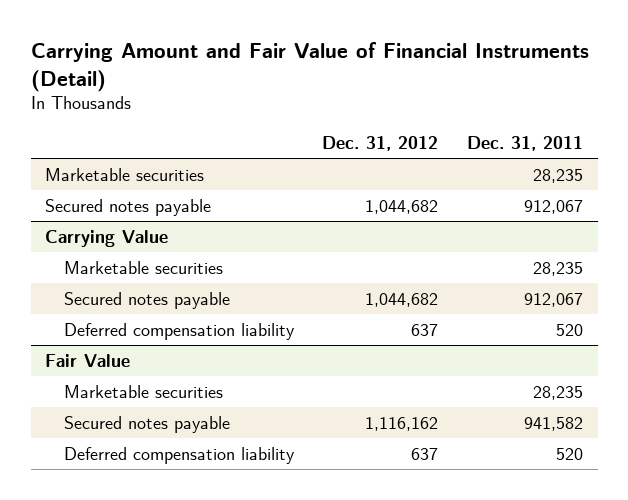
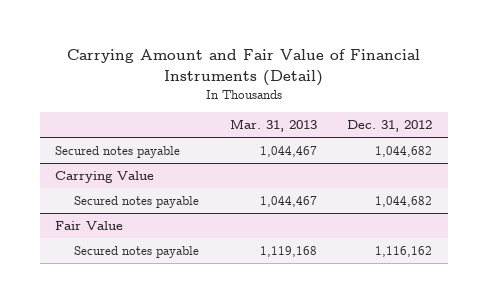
[467,136,584,152] Dec. 31, 2011 -> none
none -> [229,119,317,133] Mar. 31, 2013
[44,167,204,181] Marketable securities -> none
[63,260,223,274] Marketable securities -> none
[63,322,295,340] Deferred compensation liability -> none
[63,384,223,398] Marketable securities -> none
[63,446,295,464] Deferred compensation liability -> none

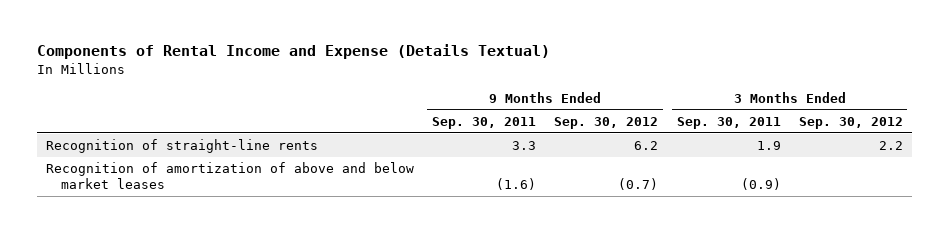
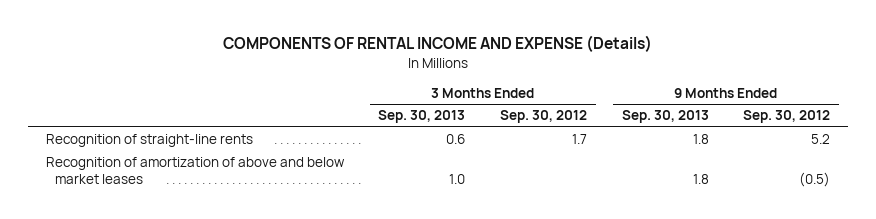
[36,44,550,60] Components of Rental Income and Expense (Details Textual) -> [223,35,653,53] COMPONENTS OF RENTAL INCOME AND EXPENSE (Details)
[432,116,537,129] Sep. 30, 2011 -> none
[676,116,781,129] Sep. 30, 2011 -> none
none -> [378,110,466,124] Sep. 30, 2013
none -> [621,110,709,124] Sep. 30, 2013
[634,141,659,151] 6.2 -> [811,134,831,145] 5.2
[878,141,903,151] 2.2 -> [572,134,588,145] 1.7
[618,178,659,191] (0.7) -> [799,172,831,188] (0.5)

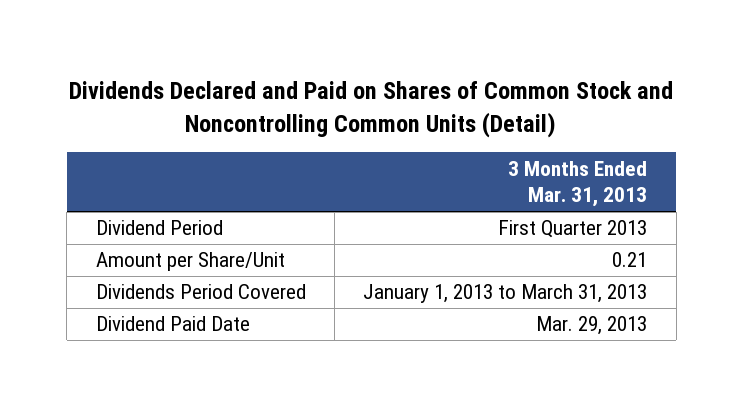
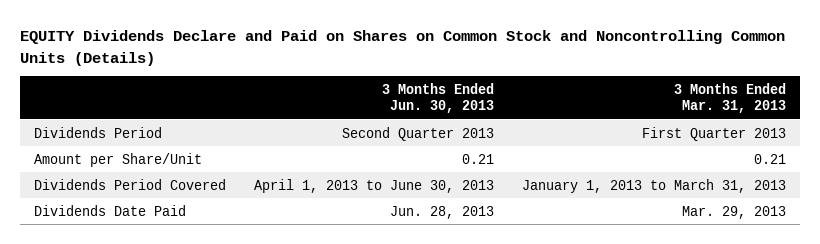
[69,81,674,138] Dividends Declared and Paid on Shares of Common Stock and Noncontrolling Common Units (Detail) -> [20,30,786,66] EQUITY Dividends Declare and Paid on Shares on Common Stock and Noncontrolling Common Units (Details)
none -> [382,83,495,113] 3 Months Ended Jun. 30, 2013
[95,220,223,236] Dividend Period -> [34,126,163,138] Dividends Period
[95,316,250,332] Dividend Paid Date -> [34,204,187,216] Dividends Date Paid

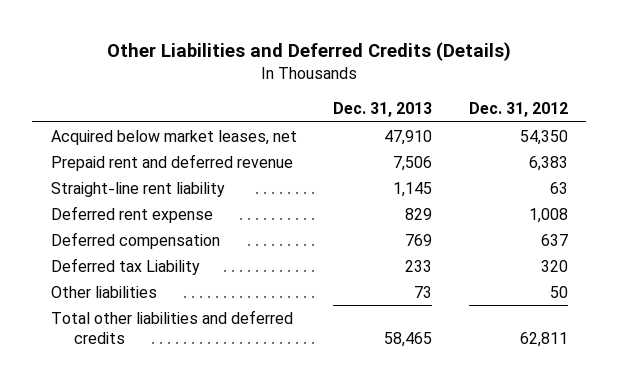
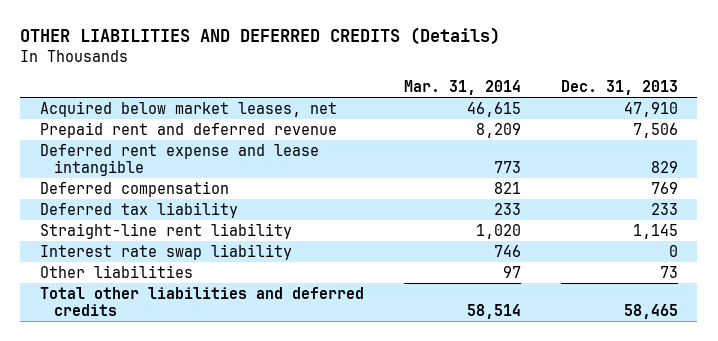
[107,42,512,62] Other Liabilities and Deferred Credits (Details) -> [20,27,501,46] OTHER LIABILITIES AND DEFERRED CREDITS (Details)
[468,102,568,118] Dec. 31, 2012 -> none
none -> [403,79,521,95] Mar. 31, 2014
[50,205,213,223] Deferred rent expense -> [40,143,320,176] Deferred rent expense and lease intangible
[50,257,200,275] Deferred tax Liability -> [40,201,239,218] Deferred tax liability
[50,181,225,197] Straight-line rent liability -> [40,222,293,239] Straight-line rent liability
none -> [40,243,293,260] Interest rate swap liability

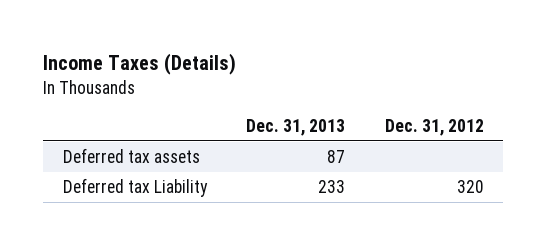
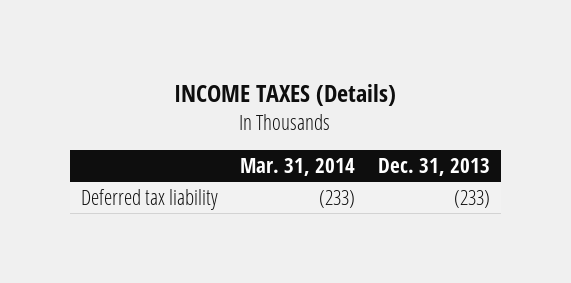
[43,53,237,76] Income Taxes (Details) -> [174,83,397,106] INCOME TAXES (Details)
[384,118,484,136] Dec. 31, 2012 -> none
none -> [240,158,356,177] Mar. 31, 2014
[62,148,200,164] Deferred tax assets -> none
[62,178,208,198] Deferred tax Liability -> [81,188,219,210] Deferred tax liability
[318,180,346,194] 233 -> [453,189,490,208] (233)

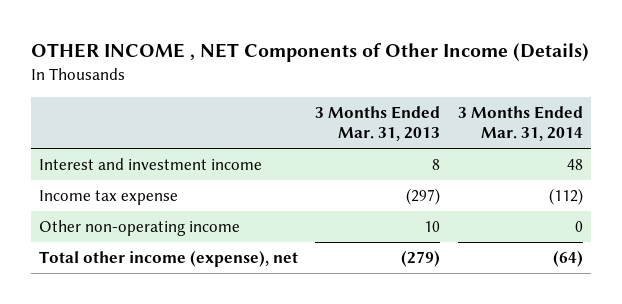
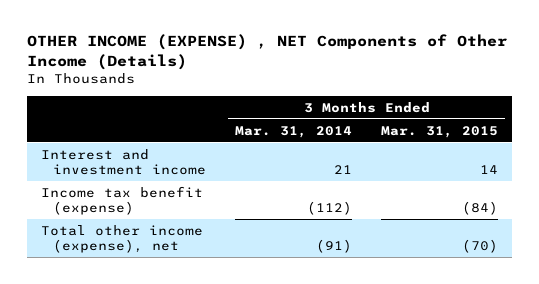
[30,43,589,63] OTHER INCOME , NET Components of Other Income (Details) -> [26,34,507,70] OTHER INCOME (EXPENSE) , NET Components of Other Income (Details)
[315,106,441,142] 3 Months Ended Mar. 31, 2013 -> none
none -> [381,125,499,138] Mar. 31, 2015
[39,220,241,237] Other non-operating income -> none
[566,159,583,171] 48 -> [334,165,353,175] 21
[39,190,179,206] Income tax expense -> [41,185,204,216] Income tax benefit (expense)
[552,250,583,268] (64) -> [316,239,353,254] (91)

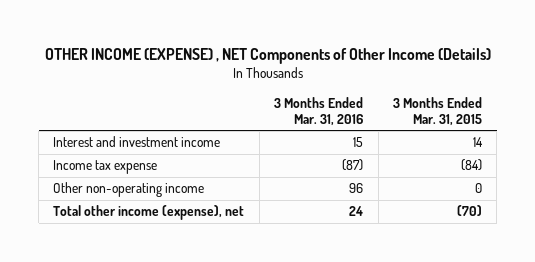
[235,125,353,138] Mar. 31, 2014 -> none
none -> [274,96,364,126] 3 Months Ended Mar. 31, 2016
[41,185,204,216] Income tax benefit (expense) -> [53,160,158,175] Income tax expense
none -> [53,182,205,198] Other non-operating income

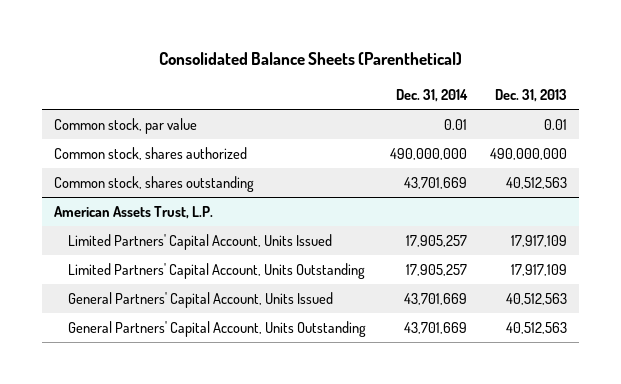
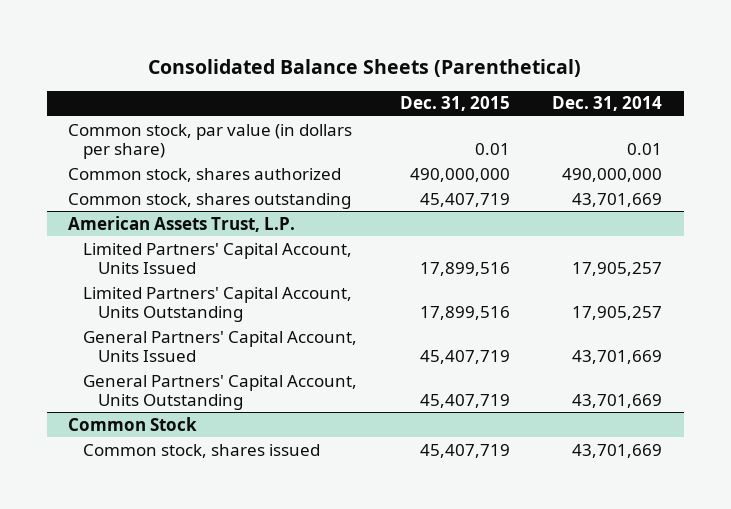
[495,88,568,102] Dec. 31, 2013 -> none
none -> [399,96,510,112] Dec. 31, 2015
[54,118,198,135] Common stock, par value -> [68,123,353,160] Common stock, par value (in dollars per share)
none -> [68,416,198,431] Common Stock
none -> [83,443,321,458] Common stock, shares issued

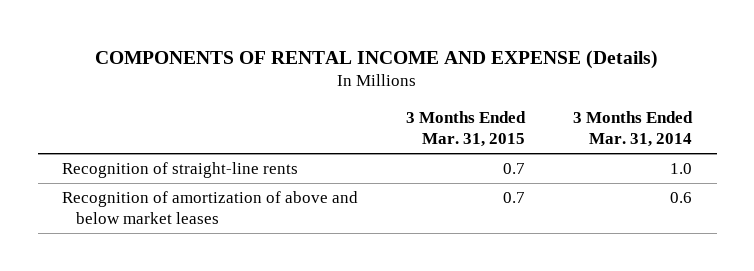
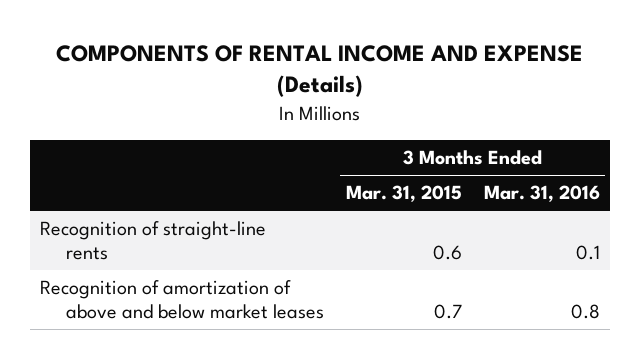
[573,110,694,148] 3 Months Ended Mar. 31, 2014 -> none
none -> [483,185,600,203] Mar. 31, 2016
[503,162,526,174] 0.7 -> [432,245,462,261] 0.6

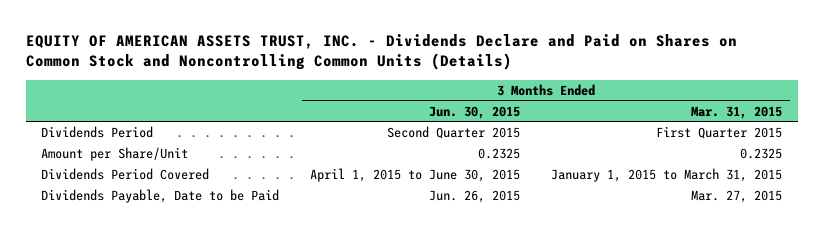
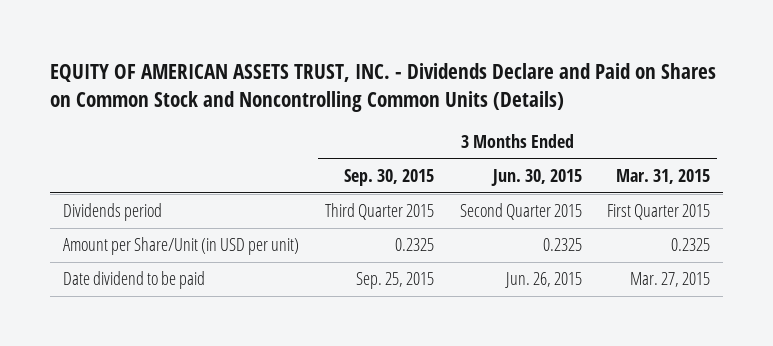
none -> [343,169,434,187] Sep. 30, 2015
[41,168,210,181] Dividends Period Covered -> none
[41,126,154,139] Dividends Period -> [63,203,163,222] Dividends period
[41,147,189,162] Amount per Share/Unit -> [63,237,300,256] Amount per Share/Unit (in USD per unit)
[41,189,280,204] Dividends Payable, Date to be Paid -> [63,271,206,290] Date dividend to be paid

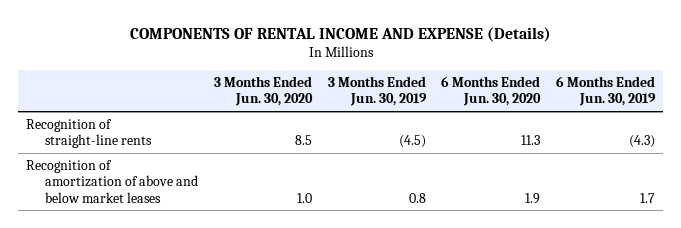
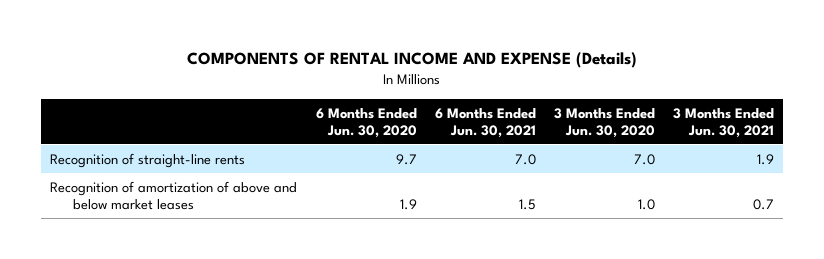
[327,76,427,107] 3 Months Ended Jun. 30, 2019 -> none
[556,76,657,107] 6 Months Ended Jun. 30, 2019 -> none
none -> [434,107,536,138] 6 Months Ended Jun. 30, 2021
none -> [673,107,775,138] 3 Months Ended Jun. 30, 2021
[294,135,312,146] 8.5 -> [633,153,655,165] 7.0
[521,135,541,146] 11.3 -> [395,153,417,165] 9.7

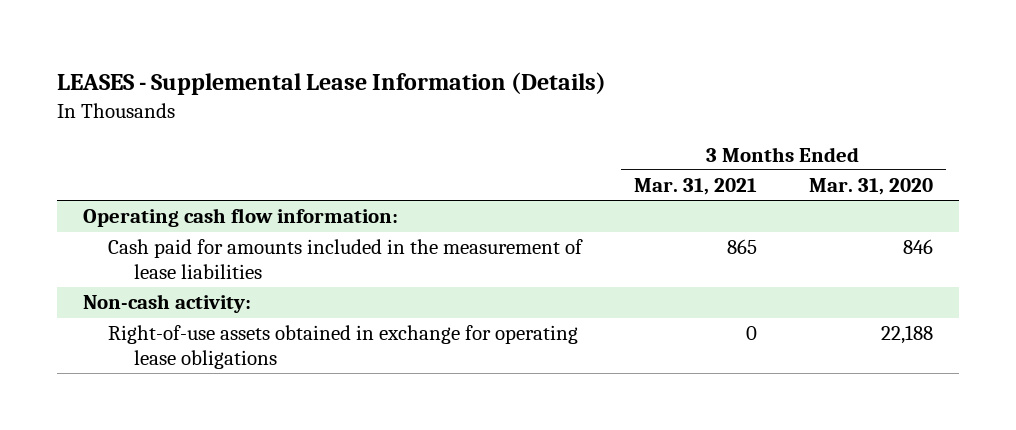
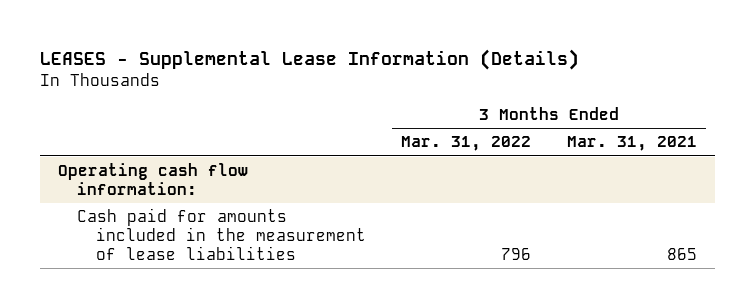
[808,178,933,196] Mar. 31, 2020 -> none
none -> [401,136,532,152] Mar. 31, 2022
[83,294,252,314] Non-cash activity: -> none
[108,325,579,369] Right-of-use assets obtained in exchange for operating lease obligations -> none

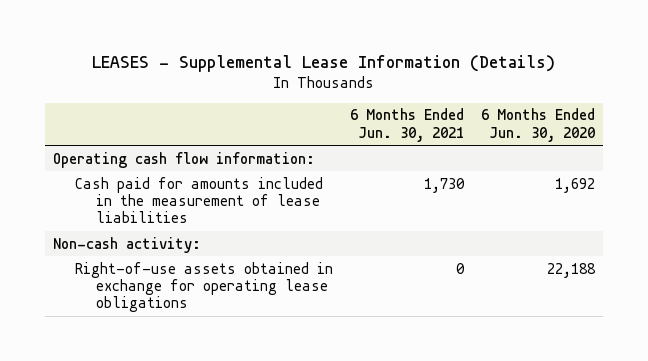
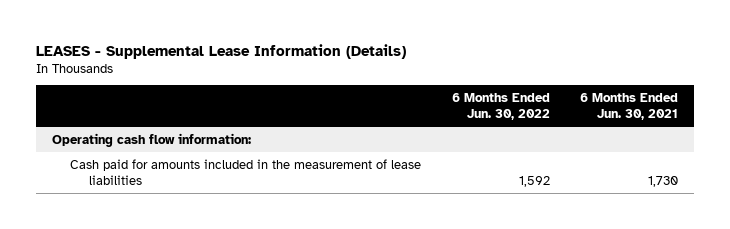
[480,108,595,142] 6 Months Ended Jun. 30, 2020 -> none
none -> [451,92,550,120] 6 Months Ended Jun. 30, 2022
[53,236,202,253] Non-cash activity: -> none
[74,261,333,313] Right-of-use assets obtained in exchange for operating lease obligations -> none

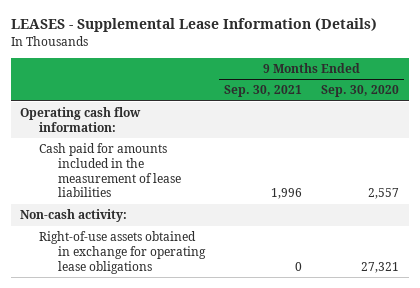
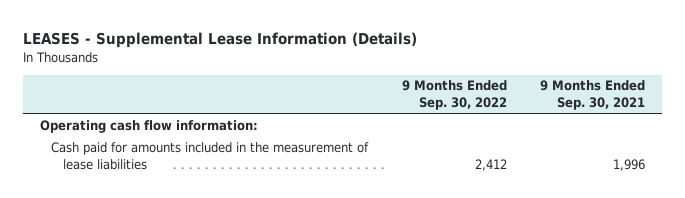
[321,85,400,98] Sep. 30, 2020 -> none
none -> [401,80,507,111] 9 Months Ended Sep. 30, 2022
[20,209,128,223] Non-cash activity: -> none
[39,231,206,274] Right-of-use assets obtained in exchange for operating lease obligations -> none

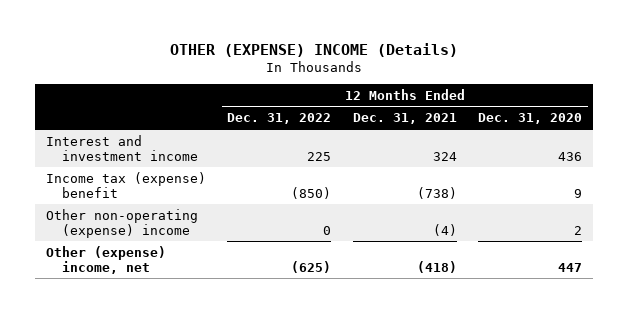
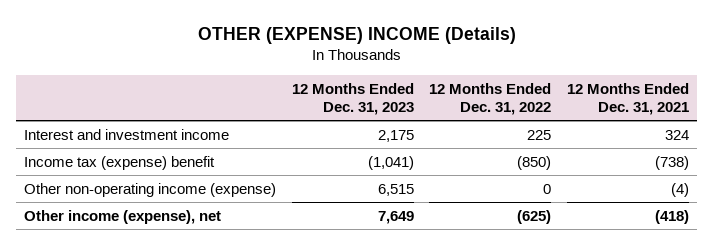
[478,113,583,125] Dec. 31, 2020 -> none
none -> [291,83,414,116] 12 Months Ended Dec. 31, 2023
[45,208,198,238] Other non-operating (expense) income -> [23,182,276,197] Other non-operating income (expense)
[45,245,166,274] Other (expense) income, net -> [23,209,221,224] Other income (expense), net

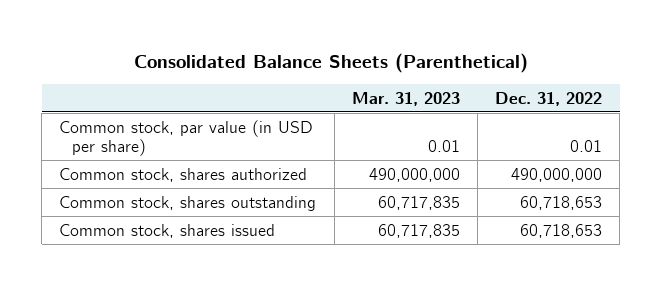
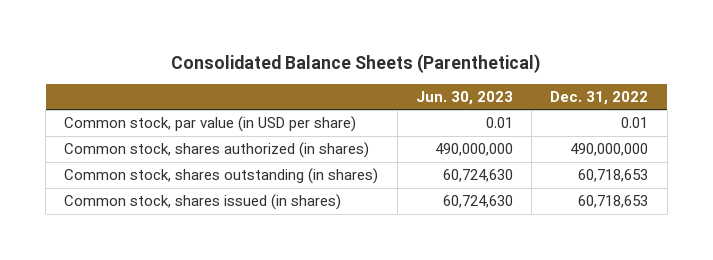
[351,91,460,106] Mar. 31, 2023 -> none
none -> [415,91,513,106] Jun. 30, 2023
[59,167,308,182] Common stock, shares authorized -> [64,142,370,159] Common stock, shares authorized (in shares)
[59,195,317,211] Common stock, shares outstanding -> [64,168,379,185] Common stock, shares outstanding (in shares)
[59,223,276,238] Common stock, shares issued -> [64,194,342,211] Common stock, shares issued (in shares)

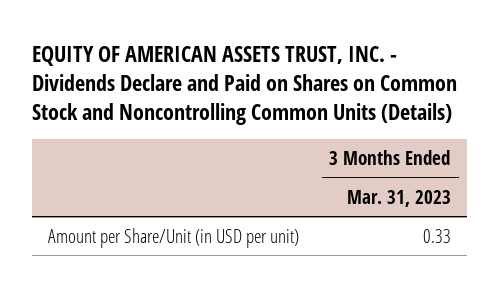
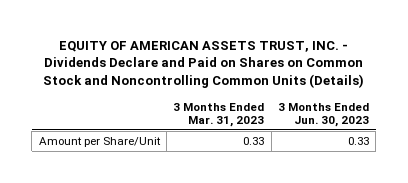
none -> [277,102,369,127] 3 Months Ended Jun. 30, 2023
[47,227,299,248] Amount per Share/Unit (in USD per unit) -> [38,137,161,148] Amount per Share/Unit

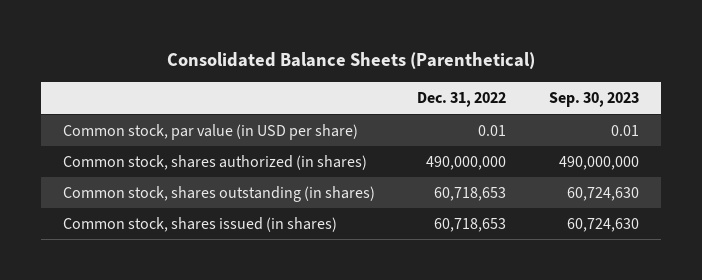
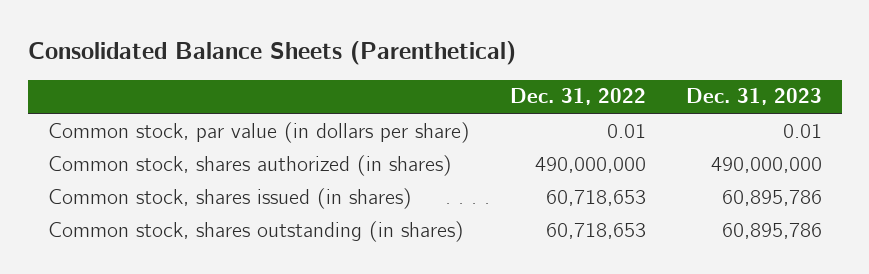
[549,92,640,108] Sep. 30, 2023 -> none
none -> [685,88,822,106] Dec. 31, 2023
[62,123,358,140] Common stock, par value (in USD per share) -> [47,121,470,143] Common stock, par value (in dollars per share)
[62,185,375,202] Common stock, shares outstanding (in shares) -> [47,220,464,242] Common stock, shares outstanding (in shares)

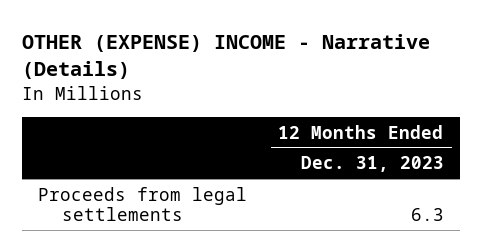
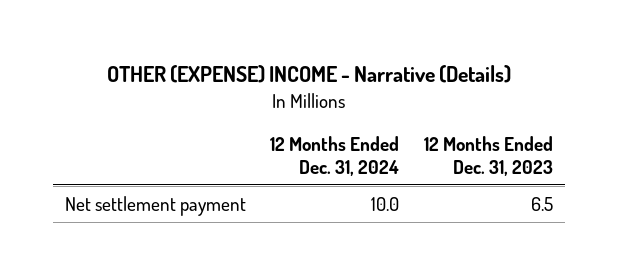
none -> [270,136,400,176] 12 Months Ended Dec. 31, 2024
[38,186,248,221] Proceeds from legal settlements -> none
none -> [64,195,246,216] Net settlement payment

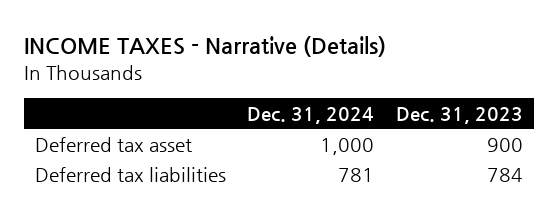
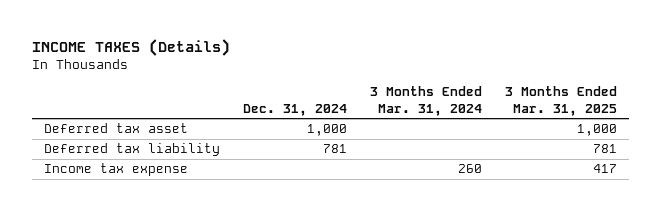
[23,36,386,58] INCOME TAXES - Narrative (Details) -> [32,39,231,57] INCOME TAXES (Details)
[395,106,523,124] Dec. 31, 2023 -> none
none -> [369,86,482,116] 3 Months Ended Mar. 31, 2024
none -> [505,86,618,116] 3 Months Ended Mar. 31, 2025
[34,166,226,182] Deferred tax liabilities -> [43,143,220,157] Deferred tax liability
none -> [43,163,188,177] Income tax expense

